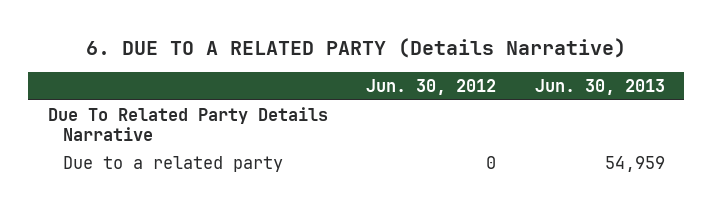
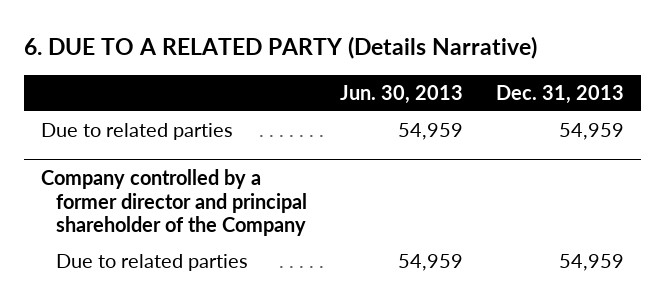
[366,79,497,96] Jun. 30, 2012 -> none
none -> [496,84,625,104] Dec. 31, 2013
[47,106,328,142] Due To Related Party Details Narrative -> none
[63,155,284,172] Due to a related party -> [40,123,233,141] Due to related parties
none -> [40,169,308,237] Company controlled by a former director and principal shareholder of the Company
none -> [56,254,249,272] Due to related parties

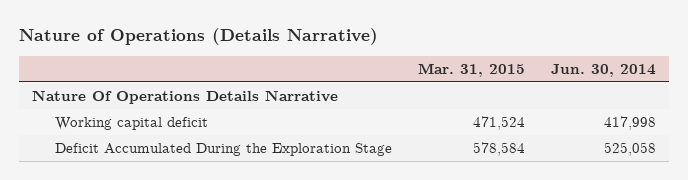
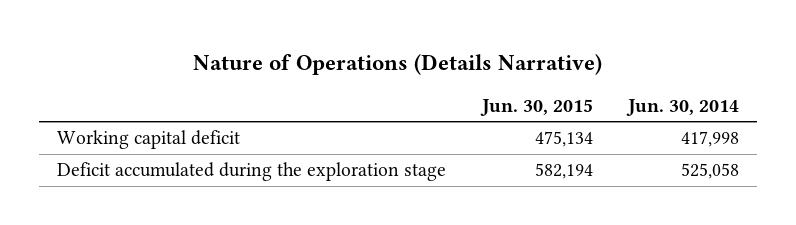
[417,63,525,78] Mar. 31, 2015 -> none
none -> [479,98,593,116] Jun. 30, 2015
[31,89,338,104] Nature Of Operations Details Narrative -> none
[54,142,392,156] Deficit Accumulated During the Exploration Stage -> [57,162,447,182] Deficit accumulated during the exploration stage

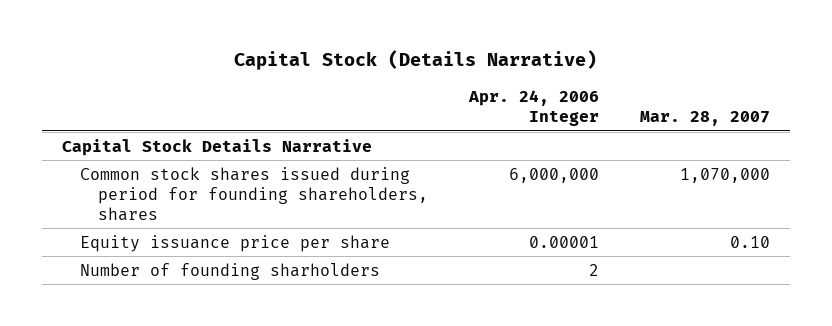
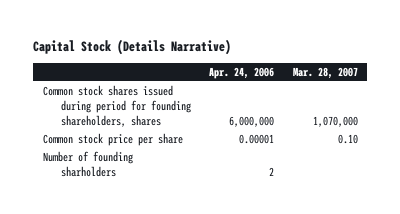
[468,89,600,126] Apr. 24, 2006 Integer -> none
none -> [209,66,275,79] Apr. 24, 2006
[62,138,373,156] Capital Stock Details Narrative -> none
[80,234,391,252] Equity issuance price per share -> [42,132,183,146] Common stock price per share

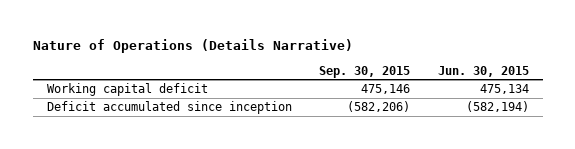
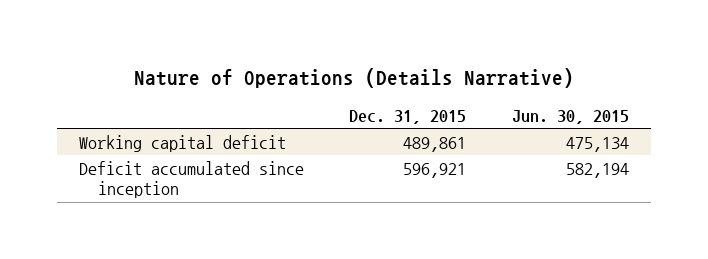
[319,65,411,78] Sep. 30, 2015 -> none
none -> [349,110,467,125] Dec. 31, 2015
[465,101,529,113] (582,194) -> [565,162,629,178] 582,194

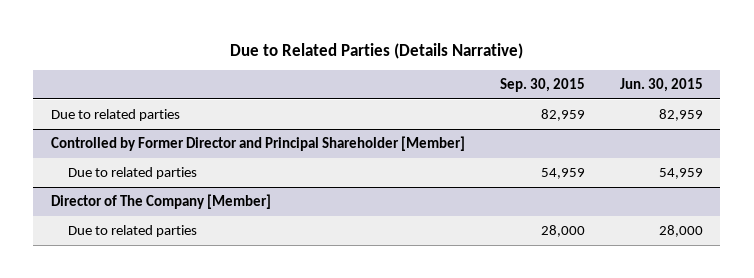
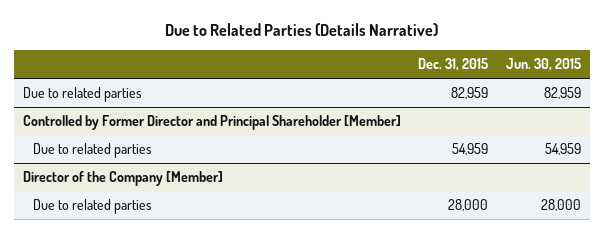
[499,78,585,93] Sep. 30, 2015 -> none
none -> [418,58,489,72] Dec. 31, 2015
[50,194,271,210] Director of The Company [Member] -> [23,171,224,187] Director of the Company [Member]

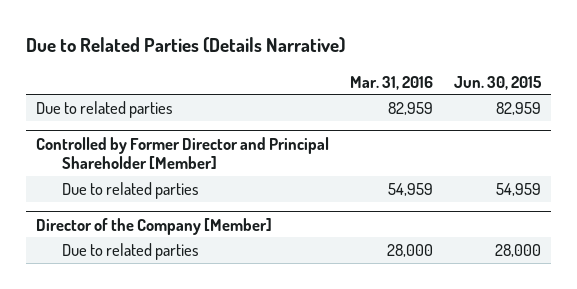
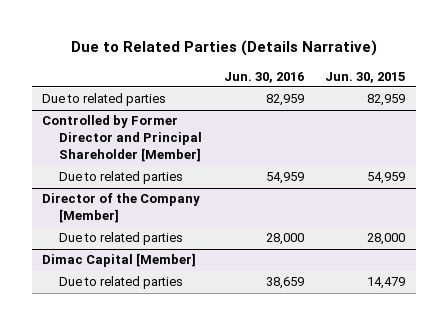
[350,75,434,90] Mar. 31, 2016 -> none
none -> [223,71,304,83] Jun. 30, 2016
none -> [42,253,197,268] Dimac Capital [Member]
none -> [59,276,184,290] Due to related parties

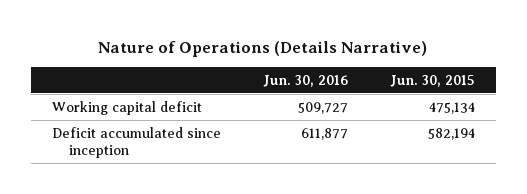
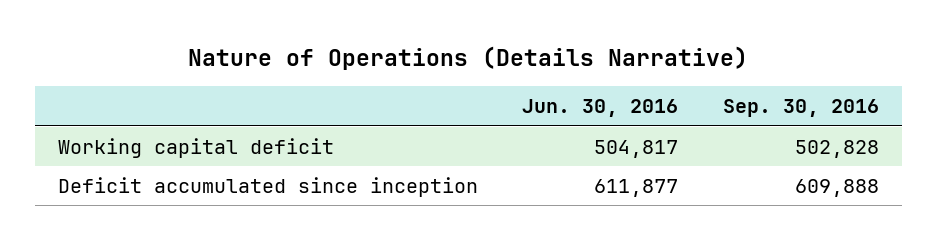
[389,75,475,88] Jun. 30, 2015 -> none
none -> [723,99,880,118] Sep. 30, 2016
[297,101,348,114] 509,727 -> [594,139,679,158] 504,817

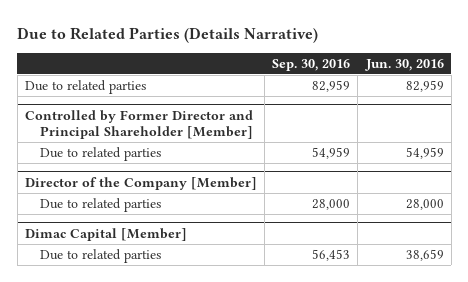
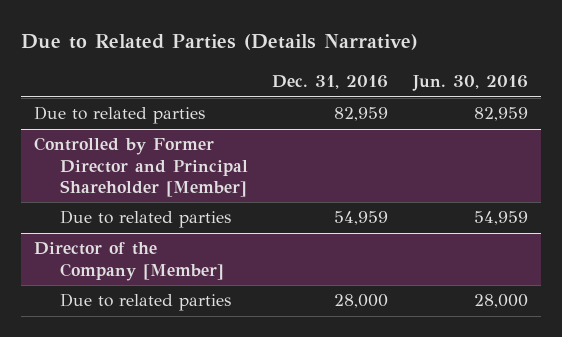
[272,58,351,71] Sep. 30, 2016 -> none
none -> [272,75,389,90] Dec. 31, 2016
[24,227,187,241] Dimac Capital [Member] -> none
[40,249,162,264] Due to related parties -> none

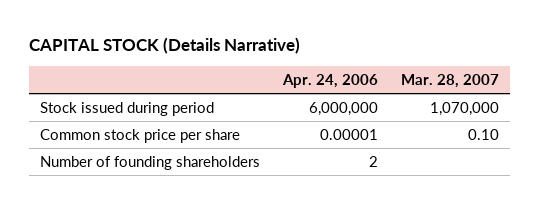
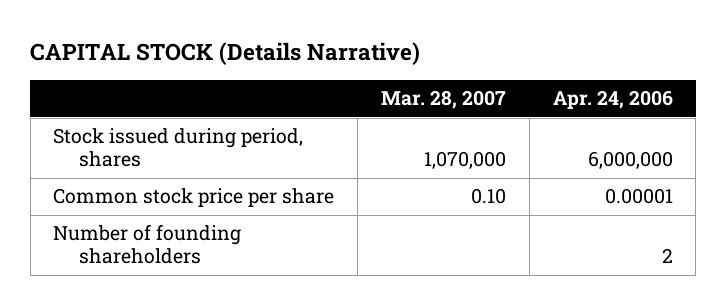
[40,101,215,116] Stock issued during period -> [53,128,304,168] Stock issued during period, shares

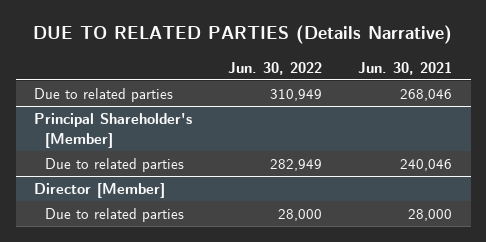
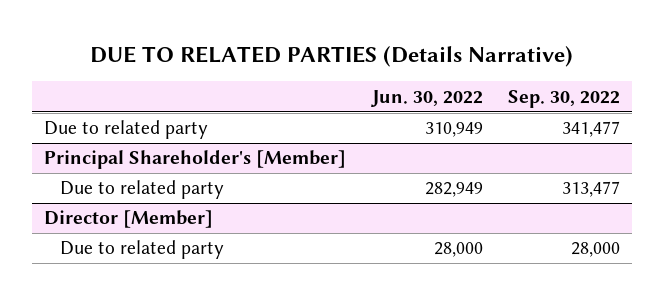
[358,61,453,75] Jun. 30, 2021 -> none
none -> [507,89,620,108] Sep. 30, 2022
[33,88,173,103] Due to related parties -> [44,120,209,140] Due to related party
[45,158,185,173] Due to related parties -> [60,180,225,200] Due to related party
[45,208,185,223] Due to related parties -> [60,240,225,260] Due to related party

